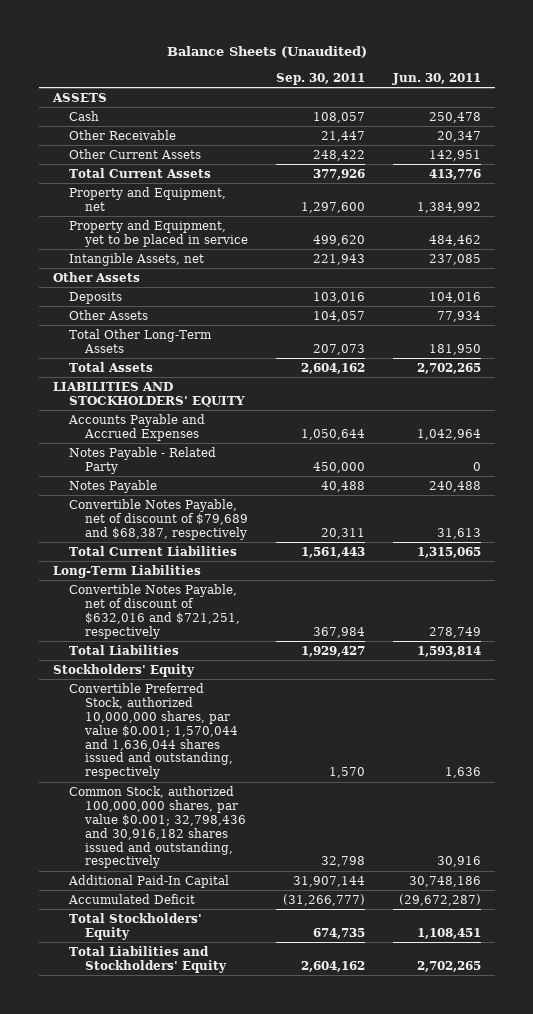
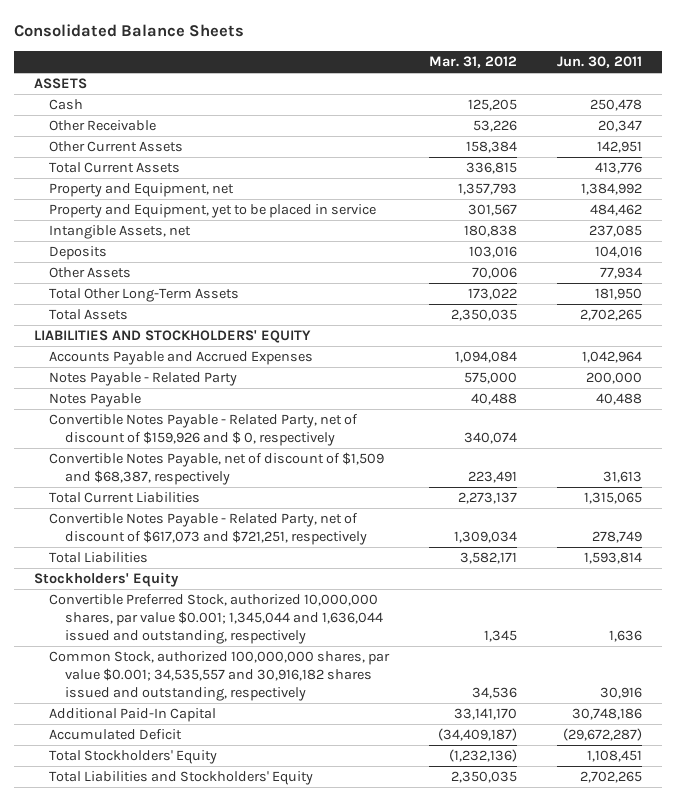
[166,46,367,59] Balance Sheets (Unaudited) -> [13,24,244,38] Consolidated Balance Sheets
[275,72,365,85] Sep. 30, 2011 -> none
none -> [428,55,517,68] Mar. 31, 2012
[52,271,140,282] Other Assets -> none
[472,461,481,471] 0 -> [585,372,642,385] 200,000
[428,480,481,492] 240,488 -> [595,393,642,406] 40,488
none -> [49,414,359,447] Convertible Notes Payable - Related Party, net of discount of $159,926 and $ 0, respectively
[68,498,248,540] Convertible Notes Payable, net of discount of $79,689 and $68,387, respectively -> [49,452,385,486] Convertible Notes Payable, net of discount of $1,509 and $68,387, respectively
[52,564,201,578] Long-Term Liabilities -> none
[68,583,240,639] Convertible Notes Payable, net of discount of $632,016 and $721,251, respectively -> [49,513,367,546] Convertible Notes Payable - Related Party, net of discount of $617,073 and $721,251, respectively
[68,682,238,780] Convertible Preferred Stock, authorized 10,000,000 shares, par value $0.001; 1,570,044 and 1,636,044 shares issued and outstanding, respectively -> [49,594,383,645] Convertible Preferred Stock, authorized 10,000,000 shares, par value $0.001; 1,345,044 and 1,636,044 issued and outstanding, respectively
[68,785,246,869] Common Stock, authorized 100,000,000 shares, par value $0.001; 32,798,436 and 30,916,182 shares issued and outstanding, respectively -> [49,651,391,702] Common Stock, authorized 100,000,000 shares, par value $0.001; 34,535,557 and 30,916,182 shares issued and outstanding, respectively

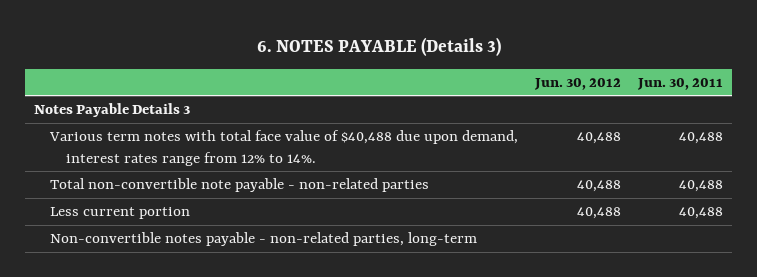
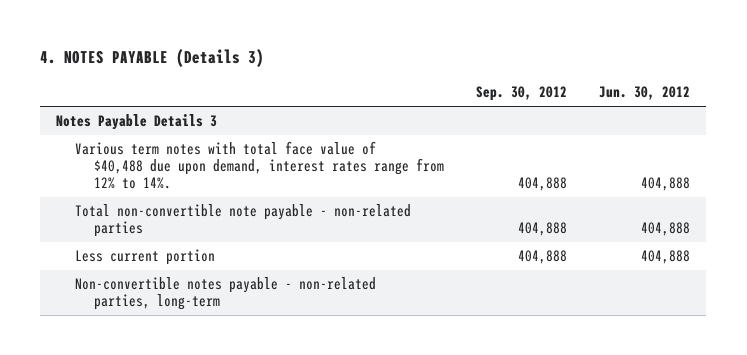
[256,36,501,56] 6. NOTES PAYABLE (Details 3) -> [40,49,265,68] 4. NOTES PAYABLE (Details 3)
[637,77,724,90] Jun. 30, 2011 -> none
none -> [475,86,567,102] Sep. 30, 2012
[577,132,622,145] 40,488 -> [641,177,691,192] 404,888
[577,180,622,193] 40,488 -> [641,222,691,237] 404,888
[577,207,622,220] 40,488 -> [641,250,691,265] 404,888

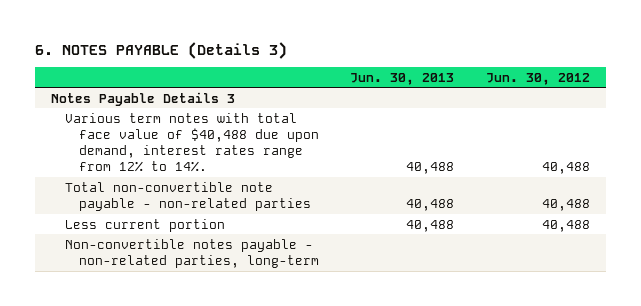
[40,49,265,68] 4. NOTES PAYABLE (Details 3) -> [35,41,288,59] 6. NOTES PAYABLE (Details 3)
[475,86,567,102] Sep. 30, 2012 -> none
none -> [350,72,455,85] Jun. 30, 2013
[641,177,691,192] 404,888 -> [542,162,591,175] 40,488
[641,222,691,237] 404,888 -> [542,198,591,211] 40,488
[641,250,691,265] 404,888 -> [542,219,591,232] 40,488

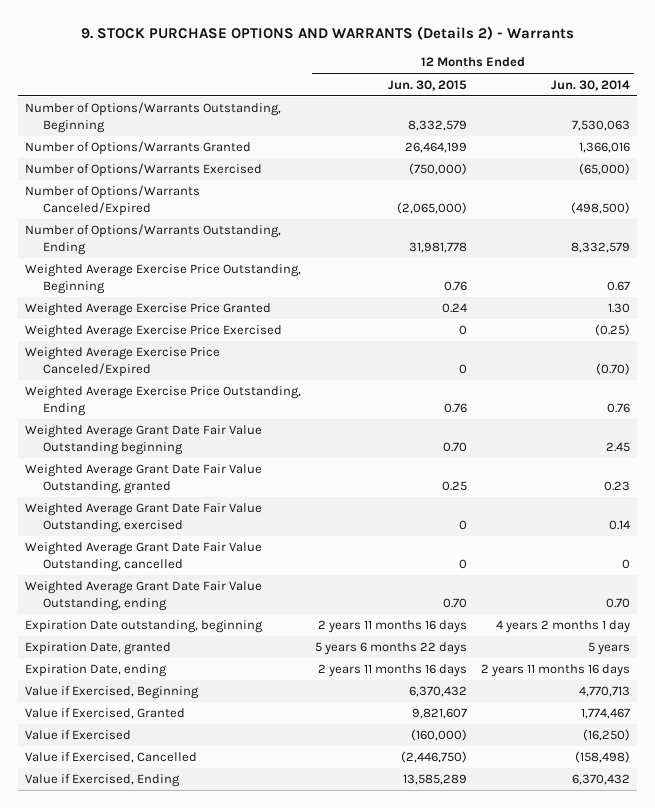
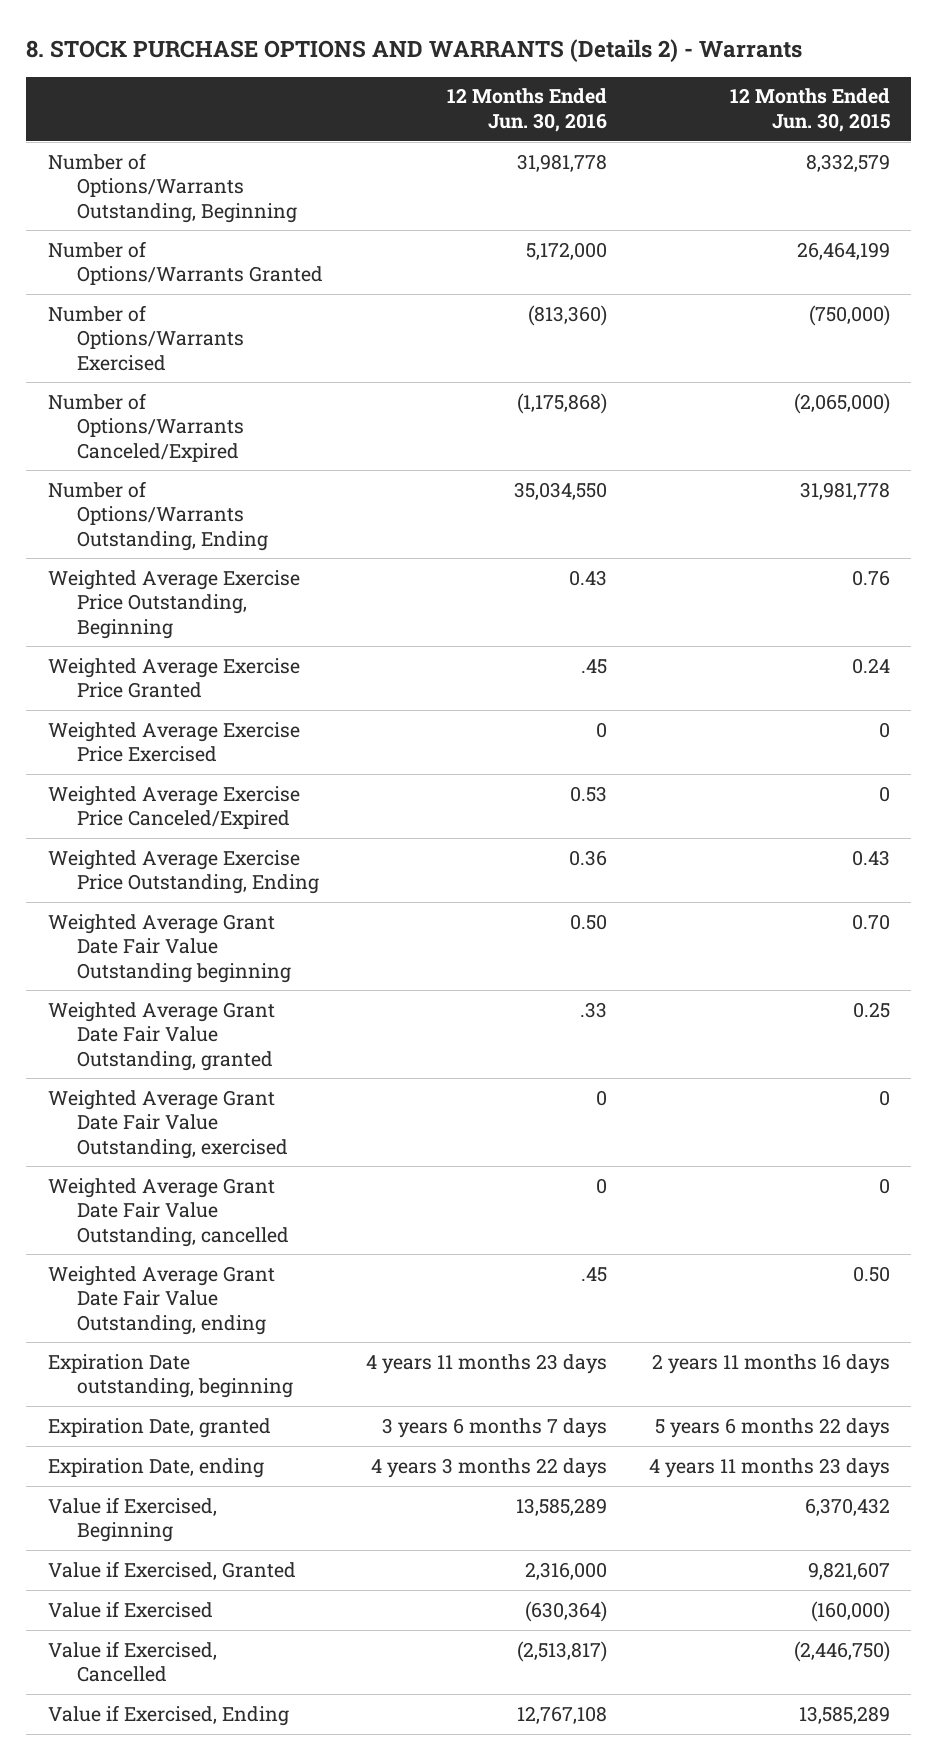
[80,26,574,41] 9. STOCK PURCHASE OPTIONS AND WARRANTS (Details 2) - Warrants -> [26,38,803,62] 8. STOCK PURCHASE OPTIONS AND WARRANTS (Details 2) - Warrants
[551,79,631,91] Jun. 30, 2014 -> none
none -> [446,88,607,132] 12 Months Ended Jun. 30, 2016
[444,403,468,414] 0.76 -> [851,849,890,866] 0.43
[443,598,468,609] 0.70 -> [852,1265,890,1282] 0.50
[318,664,468,678] 2 years 11 months 16 days -> [648,1457,890,1478] 4 years 11 months 23 days

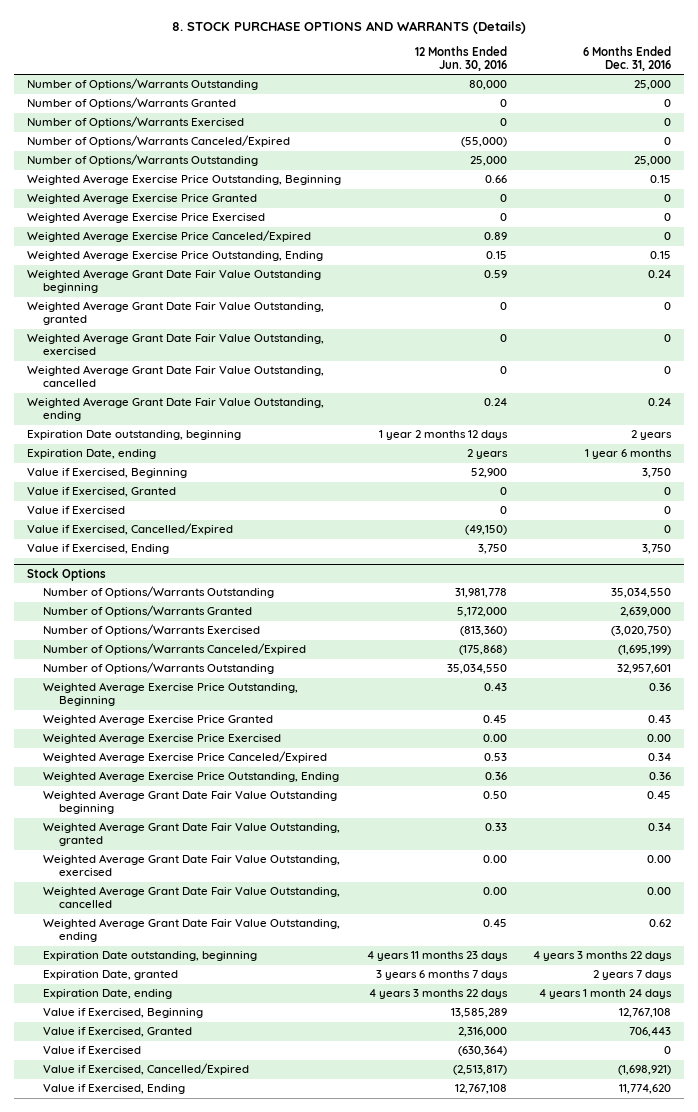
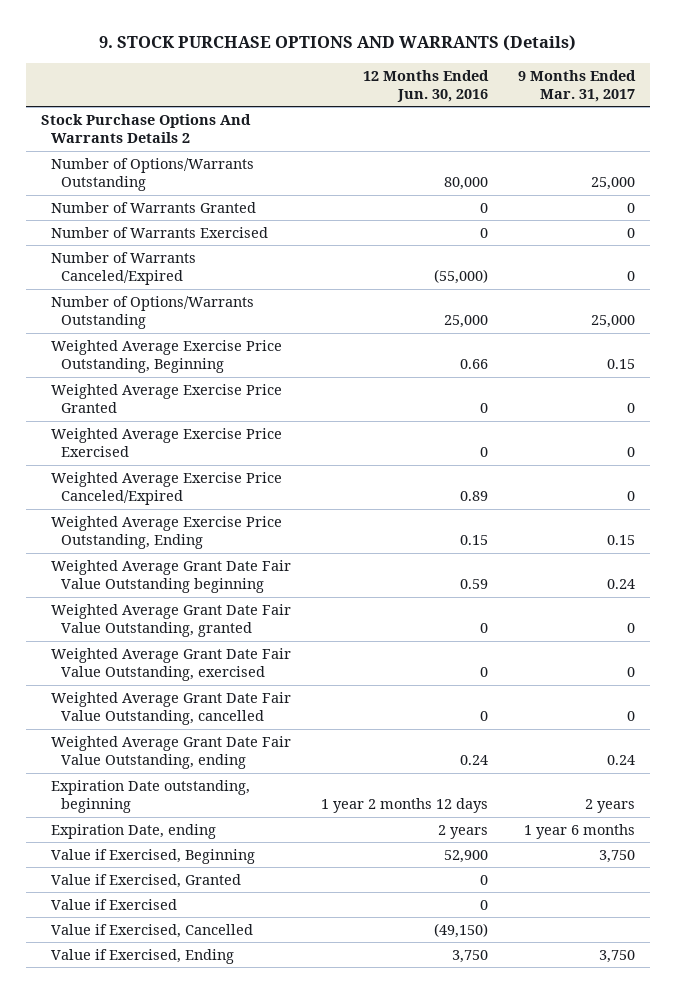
[171,21,526,35] 8. STOCK PURCHASE OPTIONS AND WARRANTS (Details) -> [98,35,576,52] 9. STOCK PURCHASE OPTIONS AND WARRANTS (Details)
[582,45,671,72] 6 Months Ended Dec. 31, 2016 -> none
none -> [517,69,636,102] 9 Months Ended Mar. 31, 2017
none -> [40,113,251,144] Stock Purchase Options And Warrants Details 2
[26,97,236,110] Number of Options/Warrants Granted -> [50,201,256,213] Number of Warrants Granted
[26,116,244,129] Number of Options/Warrants Exercised -> [50,226,268,238] Number of Warrants Exercised
[26,135,290,148] Number of Options/Warrants Canceled/Expired -> [50,251,196,286] Number of Warrants Canceled/Expired
[26,523,233,536] Value if Exercised, Cancelled/Expired -> [50,923,253,938] Value if Exercised, Cancelled
[26,567,106,581] Stock Options -> none
[42,586,274,599] Number of Options/Warrants Outstanding -> none
[42,605,252,618] Number of Options/Warrants Granted -> none
[42,624,260,637] Number of Options/Warrants Exercised -> none
[42,643,306,656] Number of Options/Warrants Canceled/Expired -> none
[42,662,274,675] Number of Options/Warrants Outstanding -> none
[42,682,298,707] Weighted Average Exercise Price Outstanding, Beginning -> none
[42,714,273,726] Weighted Average Exercise Price Granted -> none
[42,733,281,745] Weighted Average Exercise Price Exercised -> none
[42,751,327,764] Weighted Average Exercise Price Canceled/Expired -> none
[42,771,339,783] Weighted Average Exercise Price Outstanding, Ending -> none
[42,790,337,815] Weighted Average Grant Date Fair Value Outstanding beginning -> none
[42,822,340,847] Weighted Average Grant Date Fair Value Outstanding, granted -> none
[42,854,340,877] Weighted Average Grant Date Fair Value Outstanding, exercised -> none
[42,886,340,909] Weighted Average Grant Date Fair Value Outstanding, cancelled -> none
[42,918,340,943] Weighted Average Grant Date Fair Value Outstanding, ending -> none
[42,951,257,962] Expiration Date outstanding, beginning -> none
[42,970,178,981] Expiration Date, granted -> none
[42,989,172,1000] Expiration Date, ending -> none
[42,1008,203,1019] Value if Exercised, Beginning -> none
[42,1027,192,1038] Value if Exercised, Granted -> none
[42,1046,141,1055] Value if Exercised -> none
[42,1063,249,1076] Value if Exercised, Cancelled/Expired -> none
[42,1084,185,1095] Value if Exercised, Ending -> none

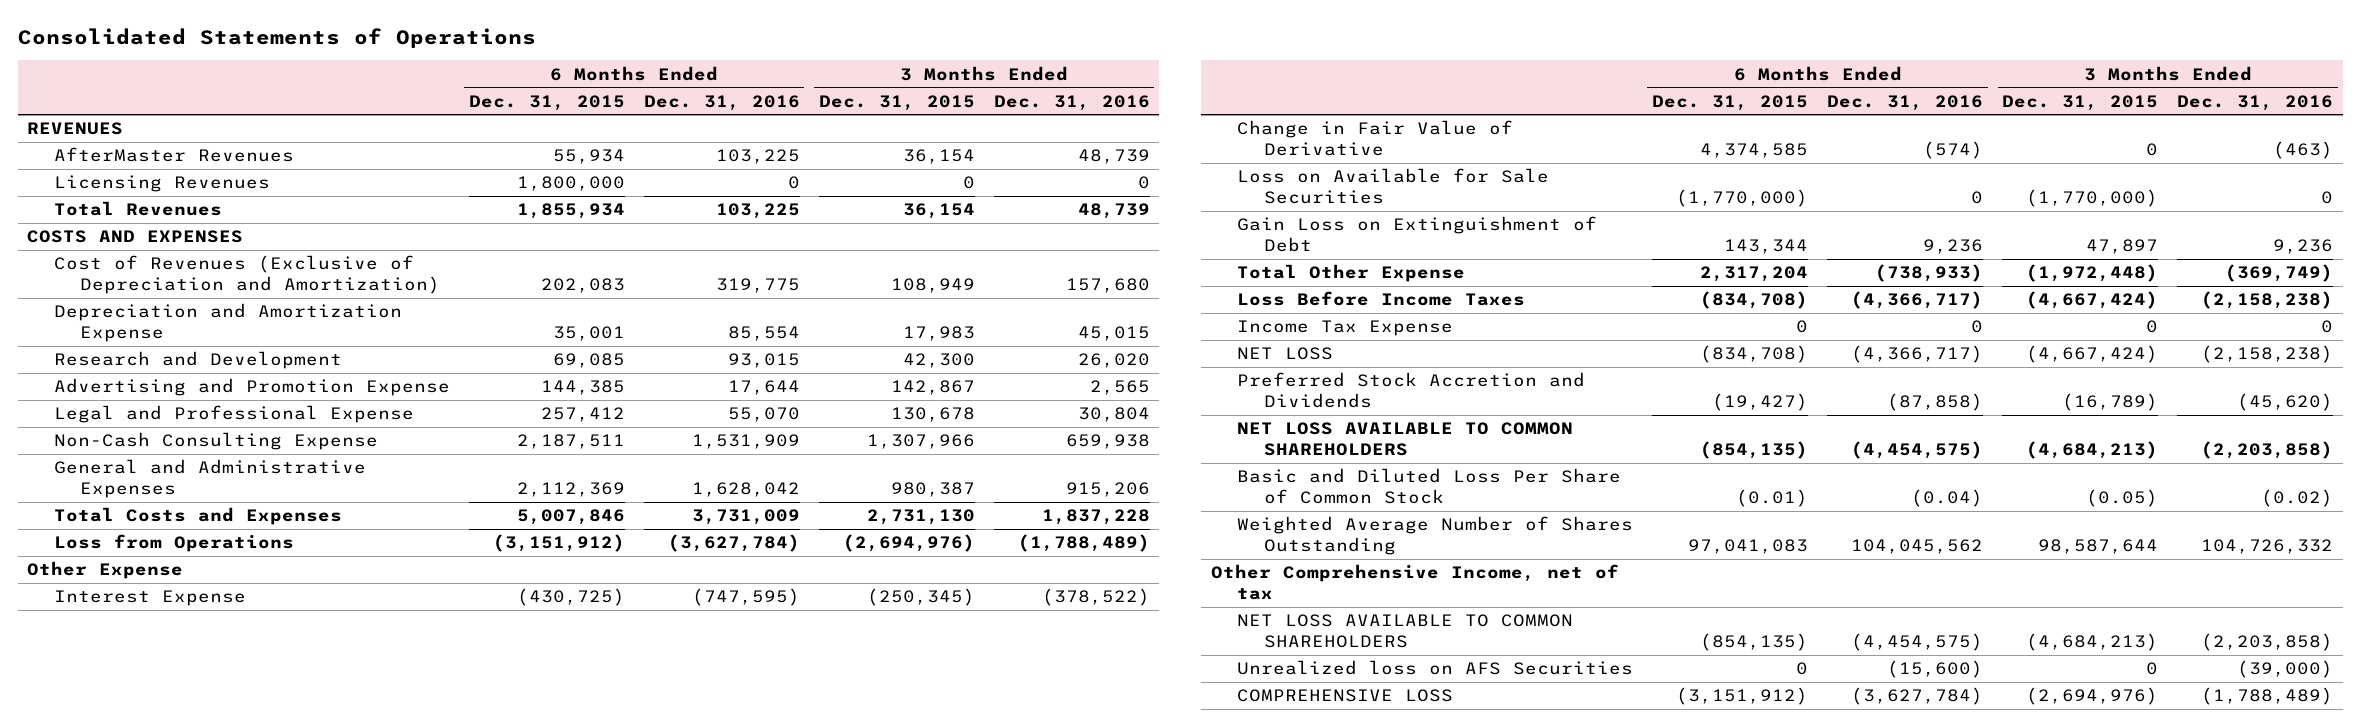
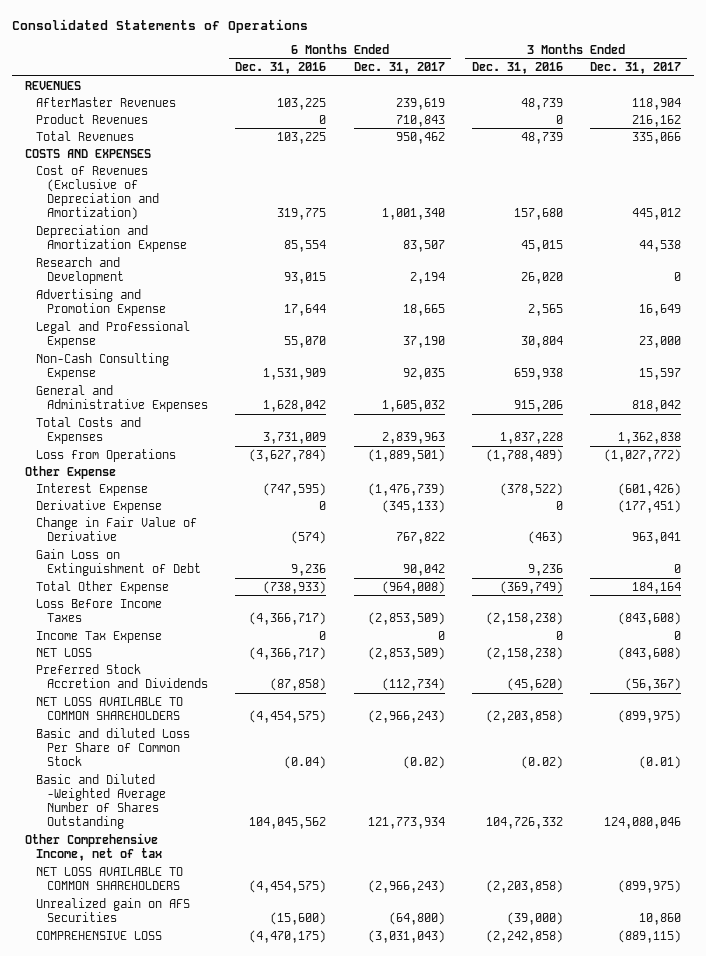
[468,94,625,111] Dec. 31, 2015 -> none
[818,94,975,111] Dec. 31, 2015 -> none
none -> [353,62,445,75] Dec. 31, 2017
none -> [589,62,681,75] Dec. 31, 2017
[53,175,270,193] Licensing Revenues -> none
none -> [36,113,149,124] Product Revenues
none -> [36,499,163,513] Derivative Expense
[1237,168,1550,205] Loss on Available for Sale Securities -> none
[1237,468,1622,505] Basic and Diluted Loss Per Share of Common Stock -> [36,727,191,767] Basic and diluted Loss Per Share of Common Stock
[1237,516,1634,556] Weighted Average Number of Shares Outstanding -> [36,773,167,830] Basic and Diluted -Weighted Average Number of Shares Outstanding
[1237,660,1634,676] Unrealized loss on AFS Securities -> [36,897,191,922] Unrealized gain on AFS Securities
[1851,687,1984,706] (3,627,784) -> [249,929,327,943] (4,470,175)
[2201,687,2334,706] (1,788,489) -> [485,929,563,943] (2,242,858)

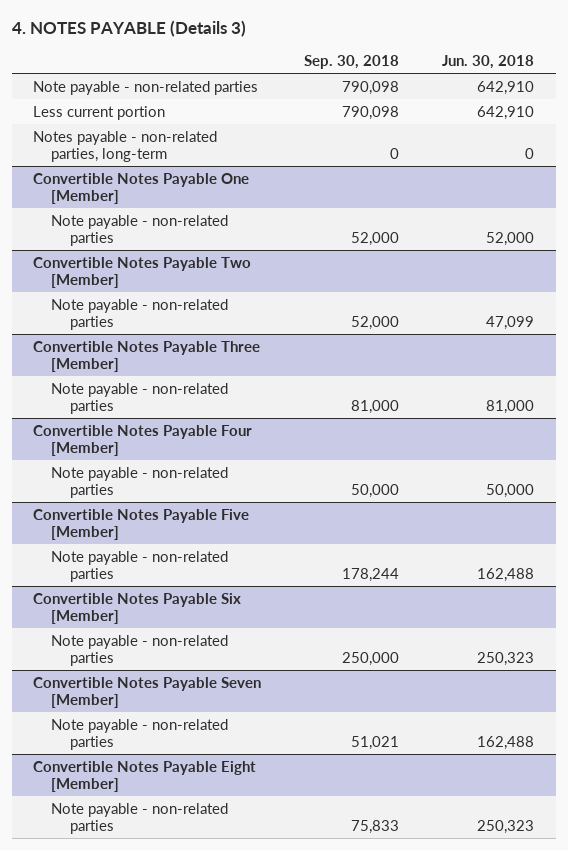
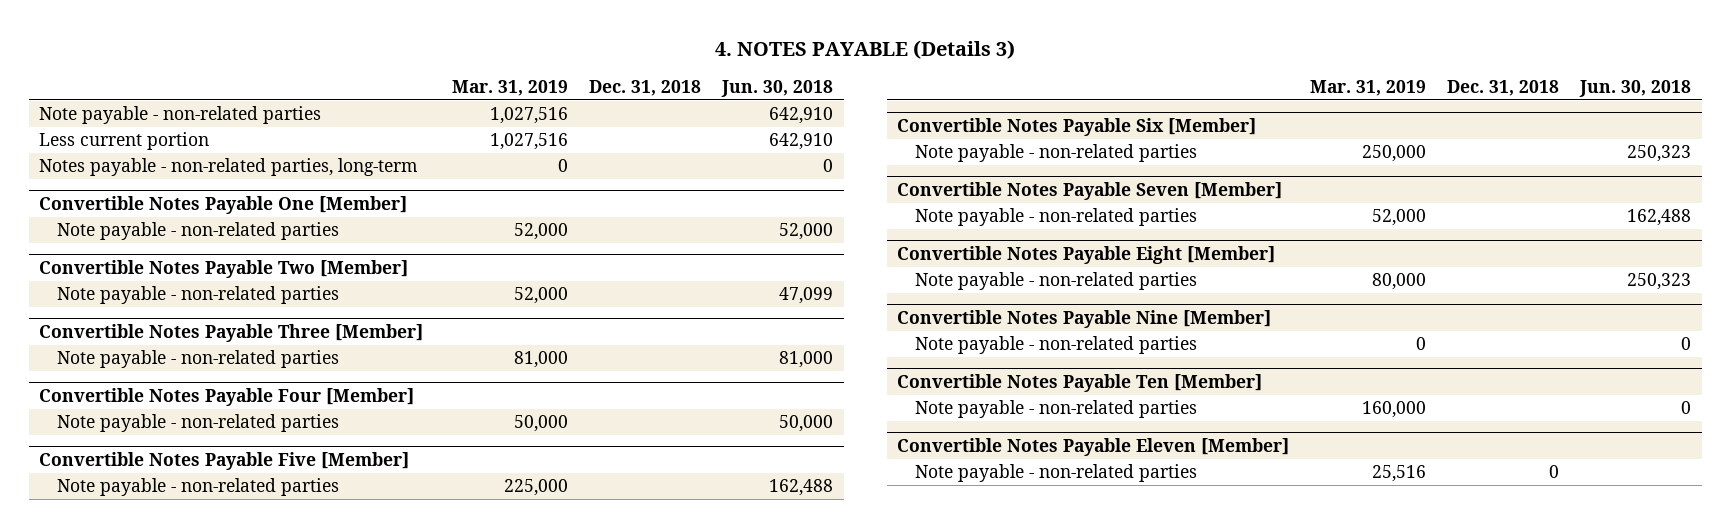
[304,55,400,70] Sep. 30, 2018 -> none
none -> [452,79,569,96] Mar. 31, 2019
none -> [589,79,702,96] Dec. 31, 2018
none -> [897,309,1272,328] Convertible Notes Payable Nine [Member]
none -> [915,336,1198,355] Note payable - non-related parties
none -> [897,373,1263,392] Convertible Notes Payable Ten [Member]
none -> [915,400,1198,419] Note payable - non-related parties
none -> [897,437,1290,456] Convertible Notes Payable Eleven [Member]
none -> [915,464,1198,483] Note payable - non-related parties

